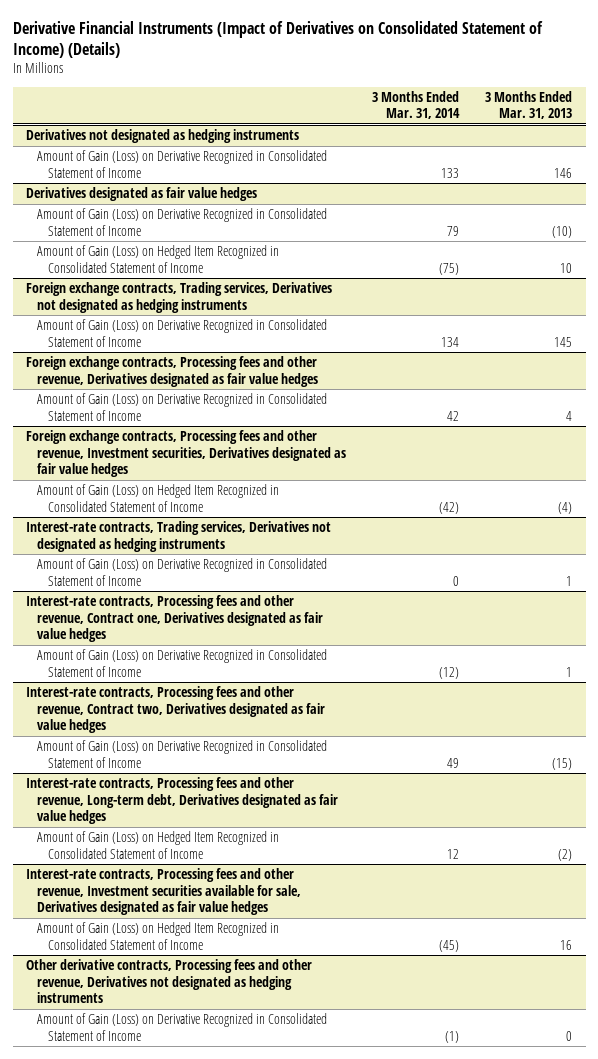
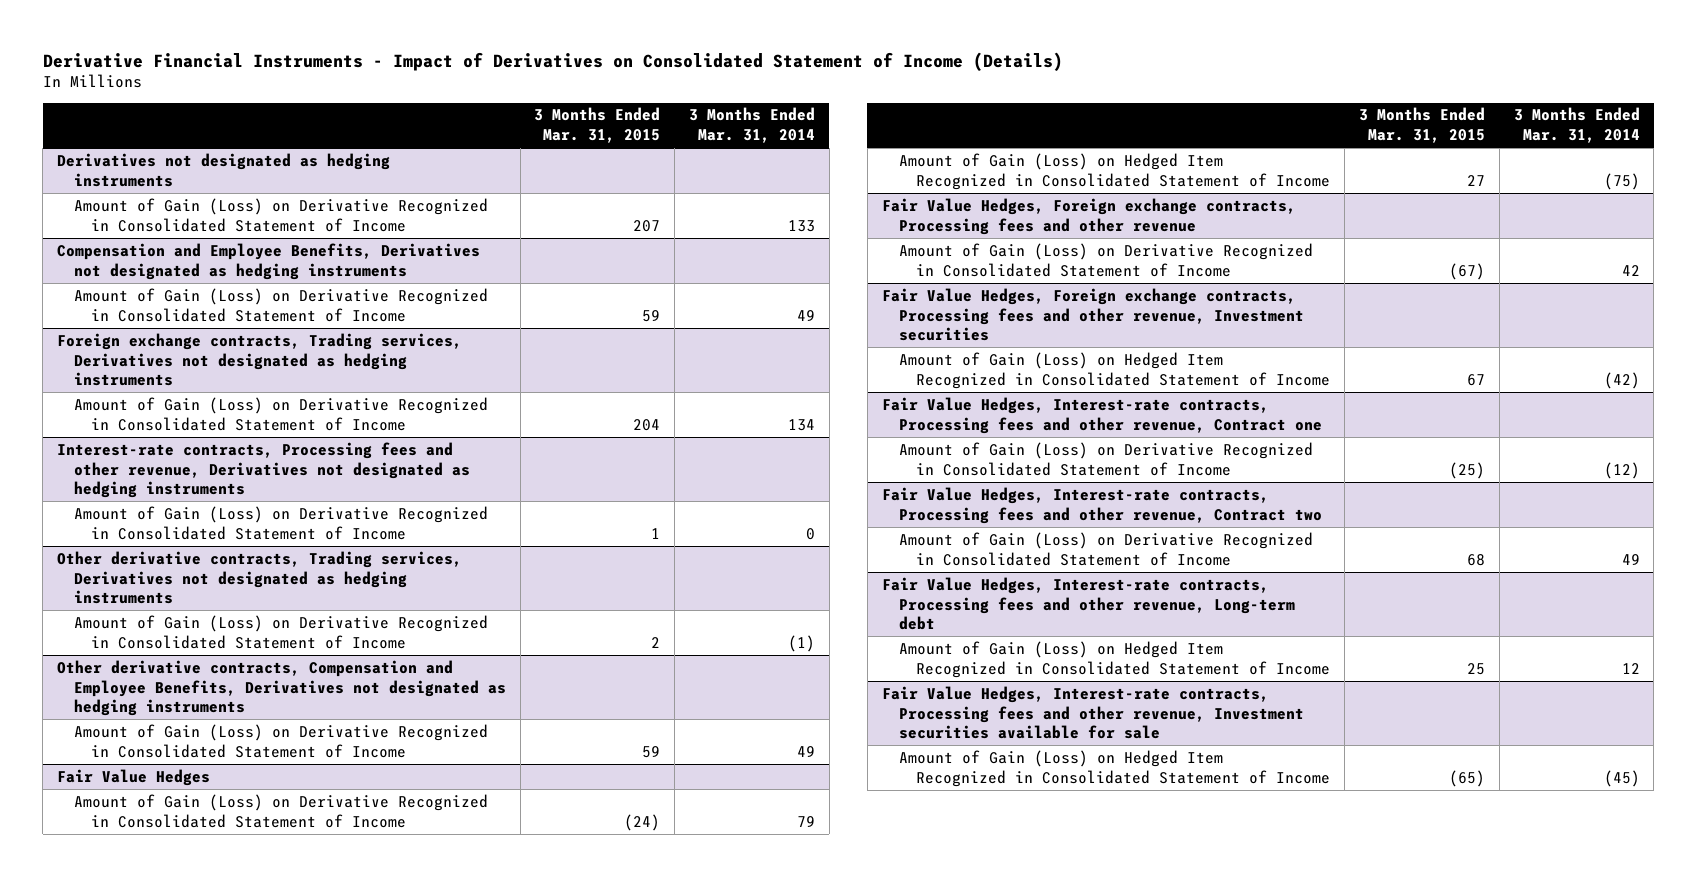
[12,20,543,58] Derivative Financial Instruments (Impact of Derivatives on Consolidated Statement of Income) (Details) -> [42,51,1063,71] Derivative Financial Instruments - Impact of Derivatives on Consolidated Statement of Income (Details)
[485,90,573,120] 3 Months Ended Mar. 31, 2013 -> none
none -> [534,107,661,144] 3 Months Ended Mar. 31, 2015
[25,187,257,202] Derivatives designated as fair value hedges -> none
[36,245,279,273] Amount of Gain (Loss) on Hedged Item Recognized in Consolidated Statement of Income -> none
none -> [57,242,481,280] Compensation and Employee Benefits, Derivatives not designated as hedging instruments
[447,225,460,236] 79 -> [796,309,815,321] 49
none -> [57,441,471,499] Interest-rate contracts, Processing fees and other revenue, Derivatives not designated as hedging instruments
none -> [74,505,489,540] Amount of Gain (Loss) on Derivative Recognized in Consolidated Statement of Income
none -> [57,550,463,605] Other derivative contracts, Trading services, Derivatives not designated as hedging instruments
none -> [74,614,489,649] Amount of Gain (Loss) on Derivative Recognized in Consolidated Statement of Income
none -> [57,659,507,717] Other derivative contracts, Compensation and Employee Benefits, Derivatives not designated as hedging instruments
none -> [74,723,489,758] Amount of Gain (Loss) on Derivative Recognized in Consolidated Statement of Income
none -> [57,768,211,786] Fair Value Hedges
none -> [74,793,489,828] Amount of Gain (Loss) on Derivative Recognized in Consolidated Statement of Income
none -> [898,152,1330,190] Amount of Gain (Loss) on Hedged Item Recognized in Consolidated Statement of Income
[25,356,318,387] Foreign exchange contracts, Processing fees and other revenue, Derivatives designated as fair value hedges -> [881,197,1296,235] Fair Value Hedges, Foreign exchange contracts, Processing fees and other revenue
[25,430,346,478] Foreign exchange contracts, Processing fees and other revenue, Investment securities, Derivatives designated as fair value hedges -> [881,287,1304,342] Fair Value Hedges, Foreign exchange contracts, Processing fees and other revenue, Investment securities
[25,521,331,552] Interest-rate contracts, Trading services, Derivatives not designated as hedging instruments -> none
[36,558,327,586] Amount of Gain (Loss) on Derivative Recognized in Consolidated Statement of Income -> none
[25,595,323,643] Interest-rate contracts, Processing fees and other revenue, Contract one, Derivatives designated as fair value hedges -> [881,396,1322,434] Fair Value Hedges, Interest-rate contracts, Processing fees and other revenue, Contract one
[25,686,325,734] Interest-rate contracts, Processing fees and other revenue, Contract two, Derivatives designated as fair value hedges -> [881,486,1322,524] Fair Value Hedges, Interest-rate contracts, Processing fees and other revenue, Contract two
[25,777,338,825] Interest-rate contracts, Processing fees and other revenue, Long-term debt, Derivatives designated as fair value hedges -> [881,576,1295,631] Fair Value Hedges, Interest-rate contracts, Processing fees and other revenue, Long-term debt
[25,868,301,916] Interest-rate contracts, Processing fees and other revenue, Investment securities available for sale, Derivatives designated as fair value hedges -> [881,685,1304,740] Fair Value Hedges, Interest-rate contracts, Processing fees and other revenue, Investment securities available for sale
[25,959,312,1004] Other derivative contracts, Processing fees and other revenue, Derivatives not designated as hedging instruments -> none
[36,1013,327,1041] Amount of Gain (Loss) on Derivative Recognized in Consolidated Statement of Income -> none

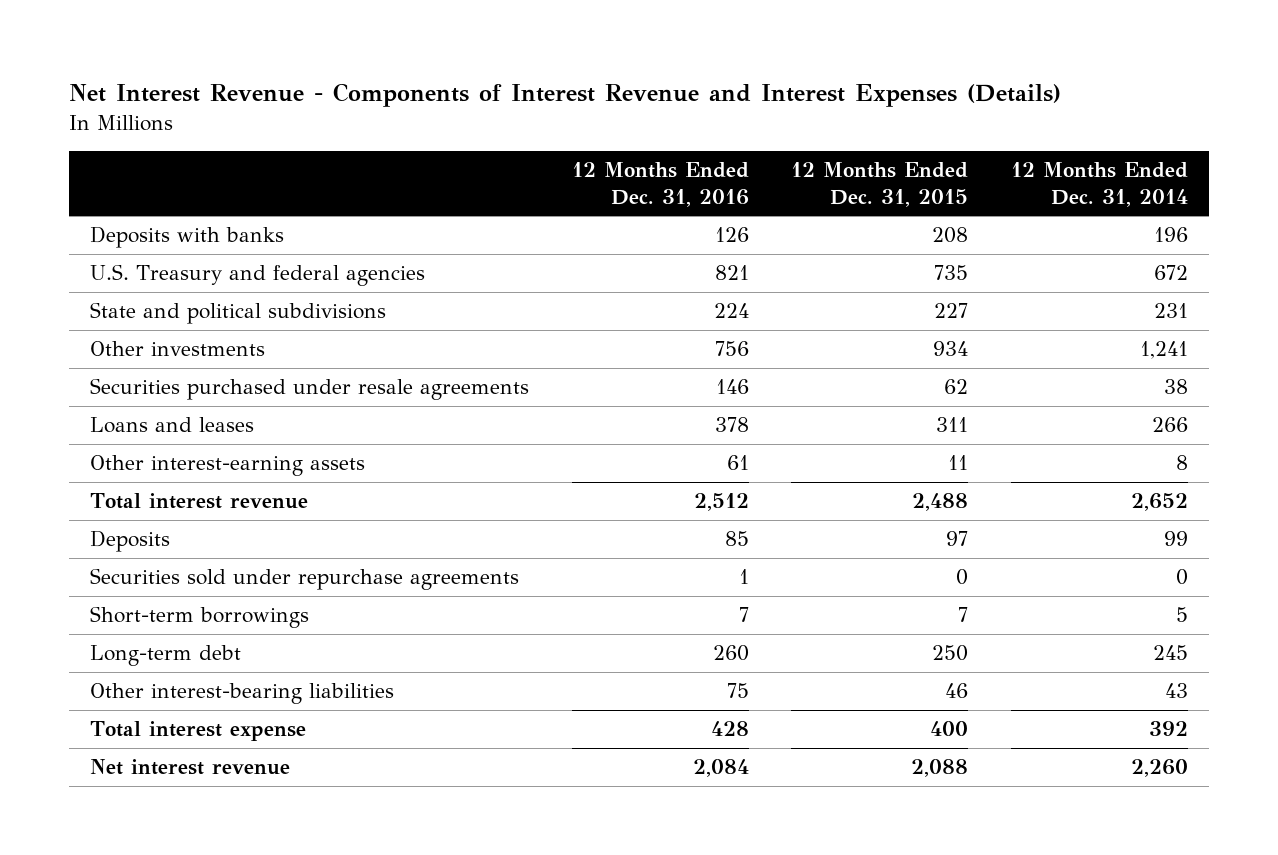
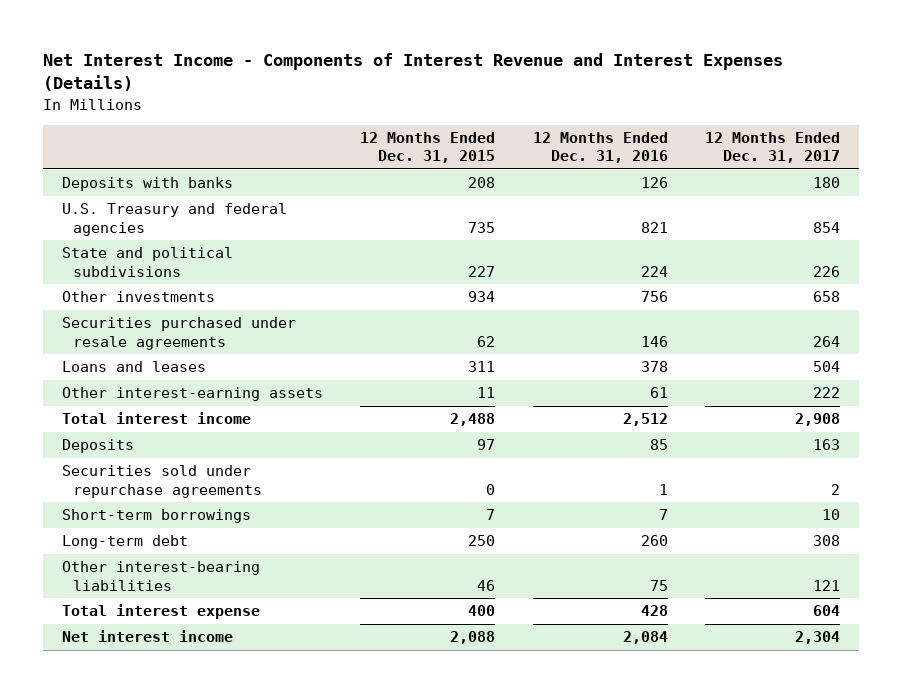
[68,83,1061,108] Net Interest Revenue - Components of Interest Revenue and Interest Expenses (Details) -> [43,53,784,92] Net Interest Income - Components of Interest Revenue and Interest Expenses (Details)
[1011,162,1189,207] 12 Months Ended Dec. 31, 2014 -> none
none -> [705,131,841,164] 12 Months Ended Dec. 31, 2017
[90,493,309,510] Total interest revenue -> [61,412,251,425] Total interest income
[90,759,291,776] Net interest revenue -> [61,630,233,643] Net interest income

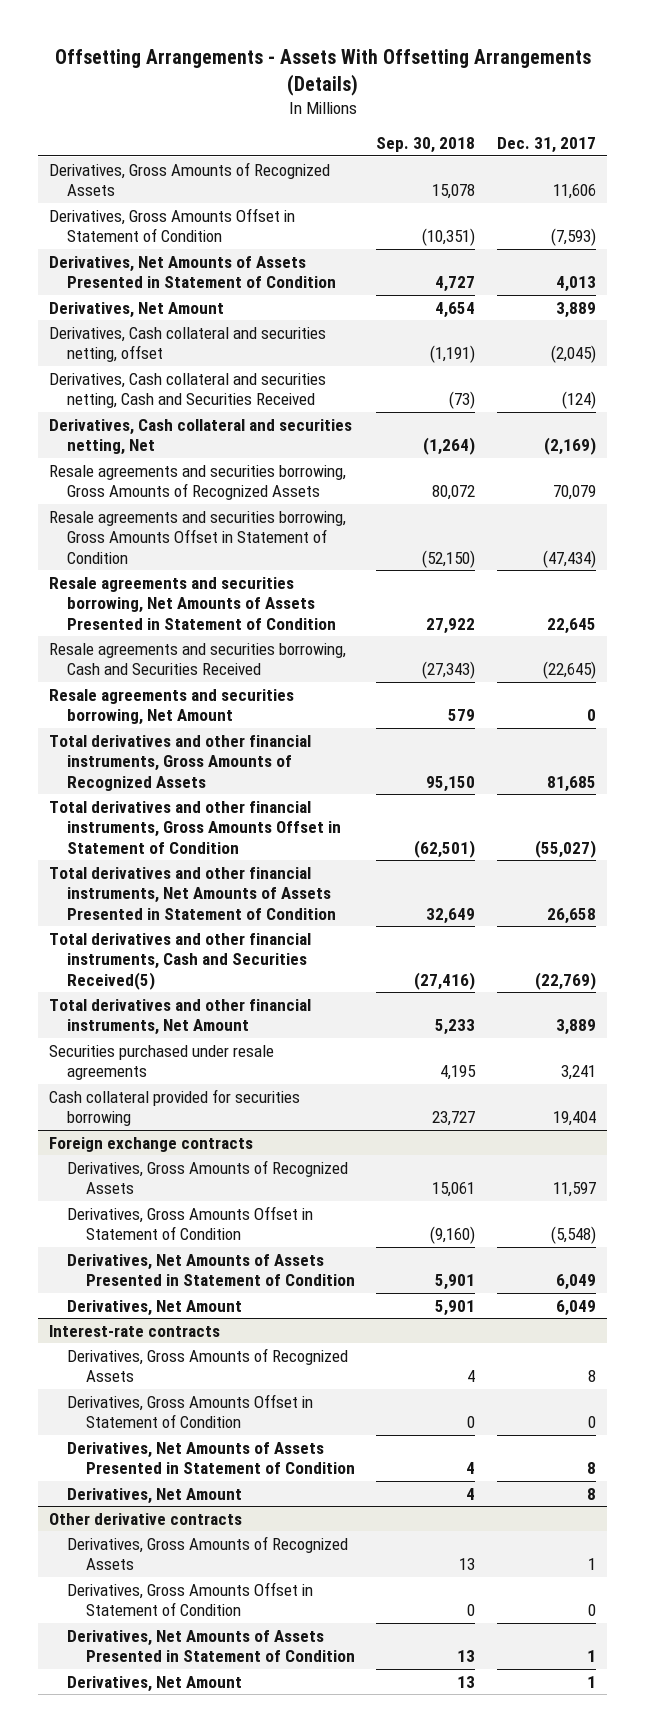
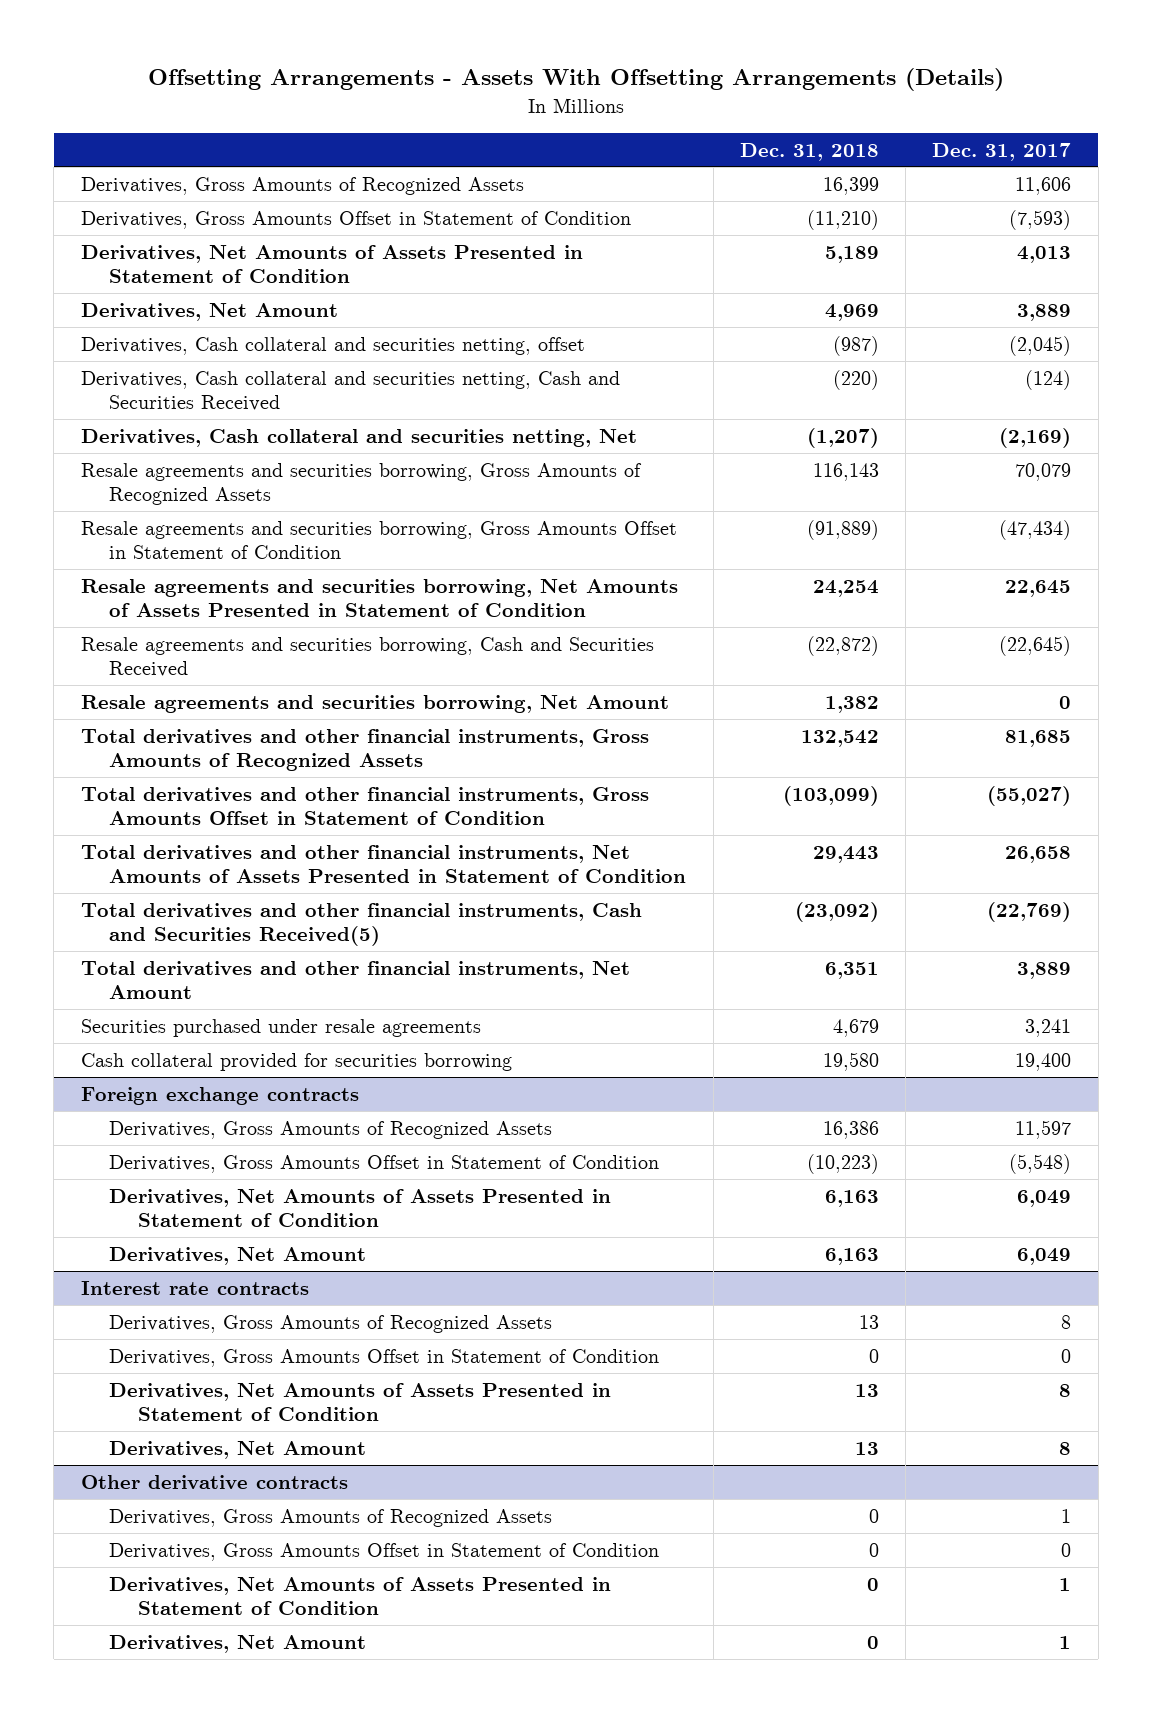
[376,137,476,154] Sep. 30, 2018 -> none
none -> [739,142,879,161] Dec. 31, 2018
[553,1111,597,1127] 19,404 -> [1015,1052,1072,1071] 19,400
[49,1324,221,1337] Interest-rate contracts -> [80,1280,309,1295] Interest rate contracts

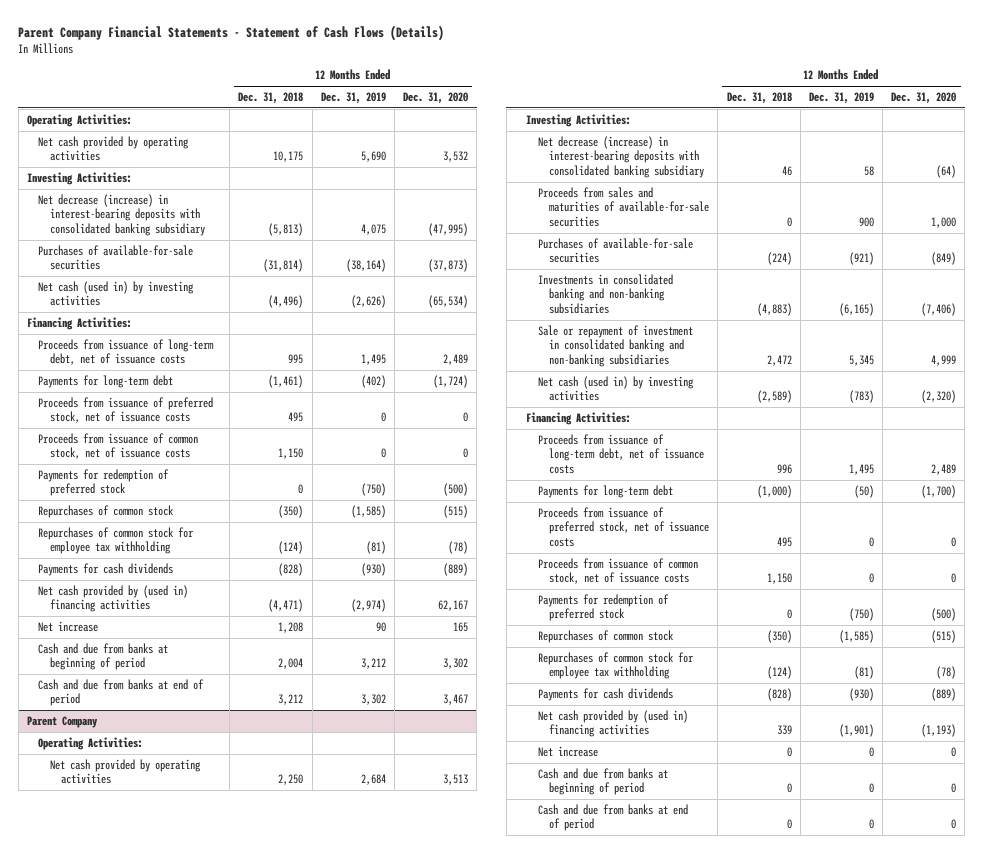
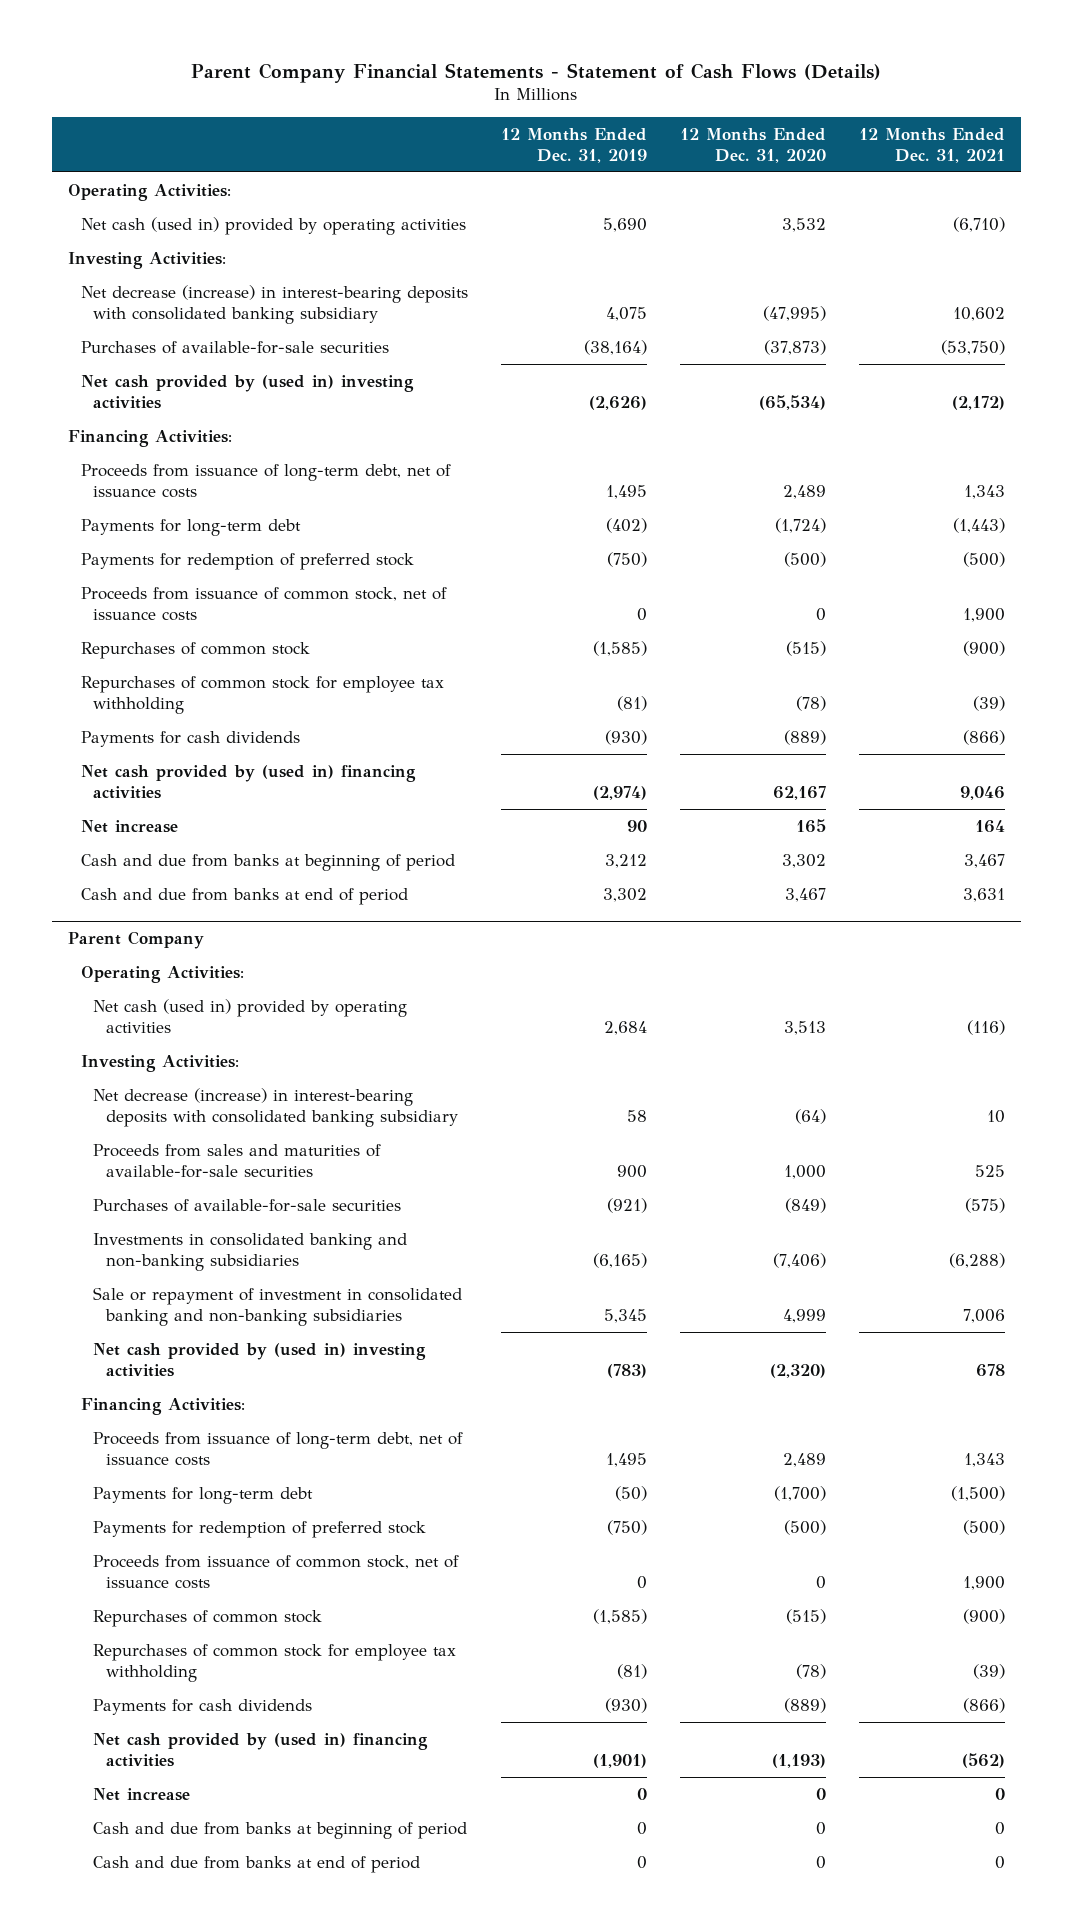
[238,91,304,104] Dec. 31, 2018 -> none
none -> [858,127,1005,163] 12 Months Ended Dec. 31, 2021
[38,135,190,162] Net cash provided by operating activities -> [80,216,466,235] Net cash (used in) provided by operating activities
[38,280,195,307] Net cash (used in) by investing activities -> [80,374,414,409] Net cash provided by (used in) investing activities
[38,396,214,424] Proceeds from issuance of preferred stock, net of issuance costs -> none
[38,432,199,460] Proceeds from issuance of common stock, net of issuance costs -> [80,586,447,621] Proceeds from issuance of common stock, net of issuance costs
[49,758,201,785] Net cash provided by operating activities -> [93,998,408,1033] Net cash (used in) provided by operating activities
[537,375,694,402] Net cash (used in) by investing activities -> [93,1342,427,1377] Net cash provided by (used in) investing activities
[537,506,710,547] Proceeds from issuance of preferred stock, net of issuance costs -> none
[537,557,698,585] Proceeds from issuance of common stock, net of issuance costs -> [93,1554,460,1589] Proceeds from issuance of common stock, net of issuance costs

